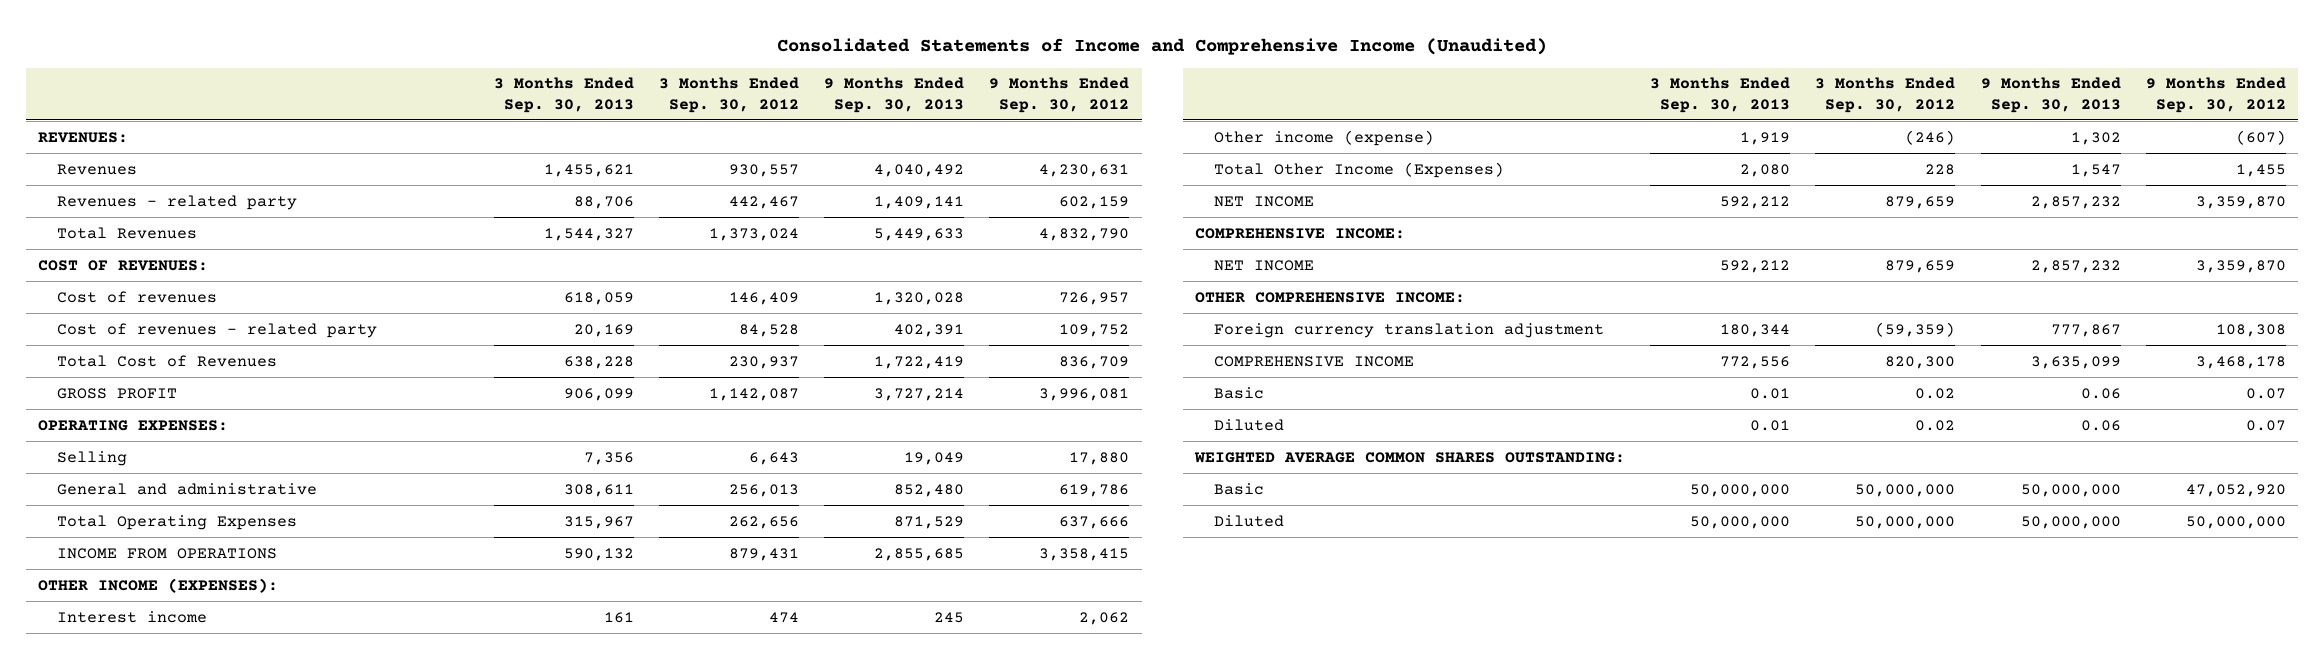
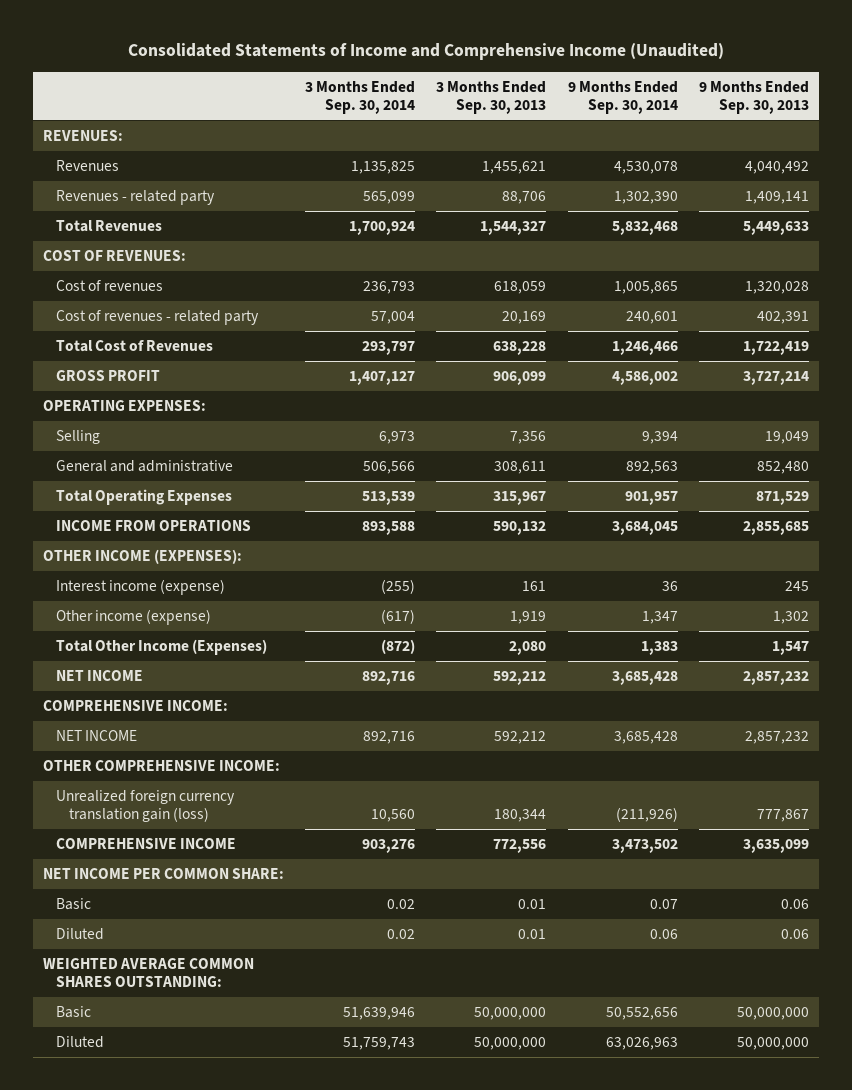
[658,77,799,113] 3 Months Ended Sep. 30, 2012 -> none
[988,77,1129,113] 9 Months Ended Sep. 30, 2012 -> none
none -> [305,80,416,115] 3 Months Ended Sep. 30, 2014
none -> [567,80,678,115] 9 Months Ended Sep. 30, 2014
[57,610,208,623] Interest income -> [56,578,226,595] Interest income (expense)
[1213,322,1604,338] Foreign currency translation adjustment -> [56,789,236,823] Unrealized foreign currency translation gain (loss)
none -> [43,867,285,879] NET INCOME PER COMMON SHARE:

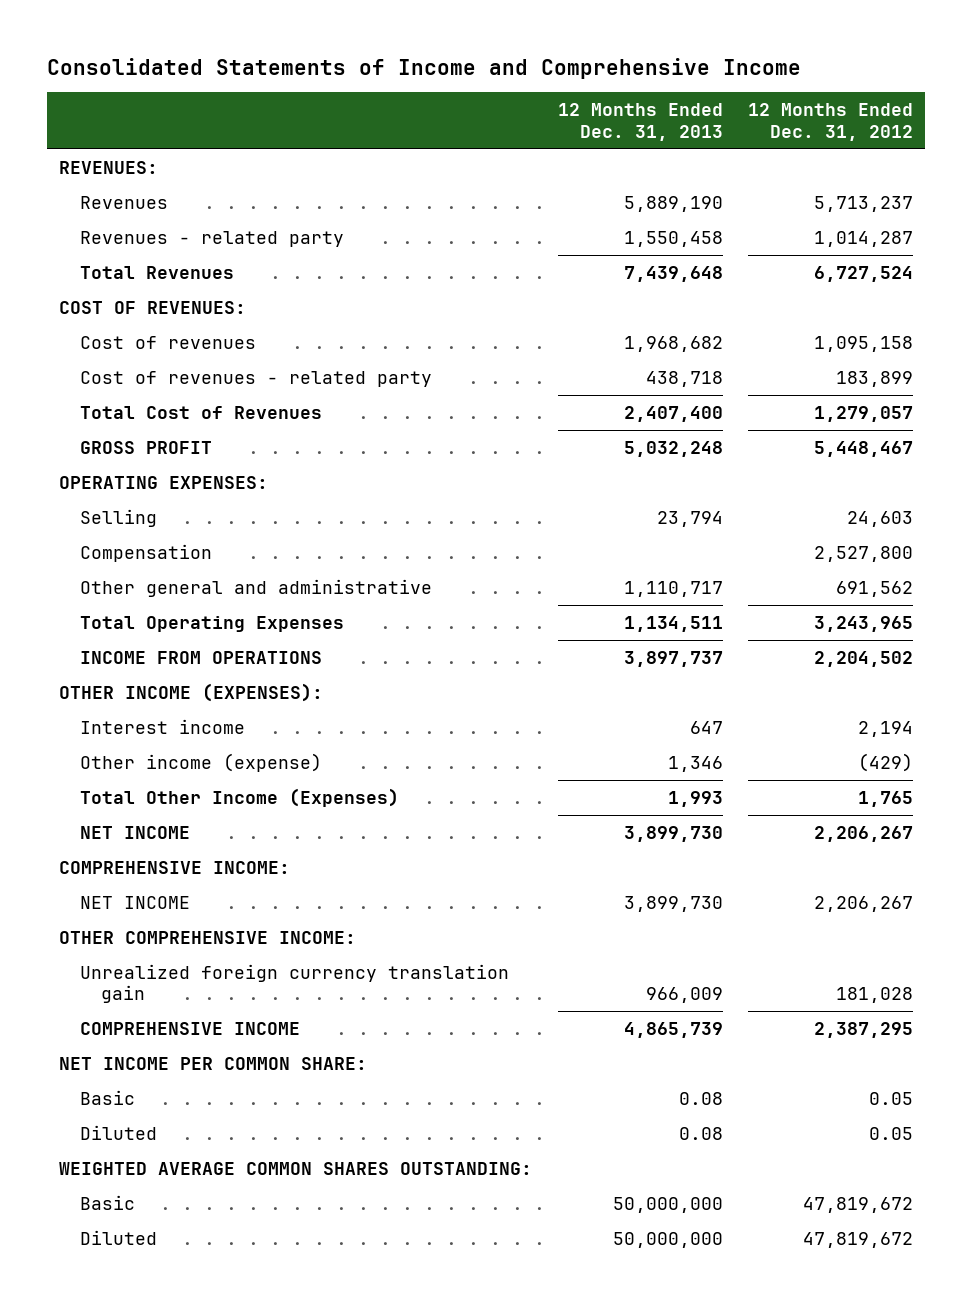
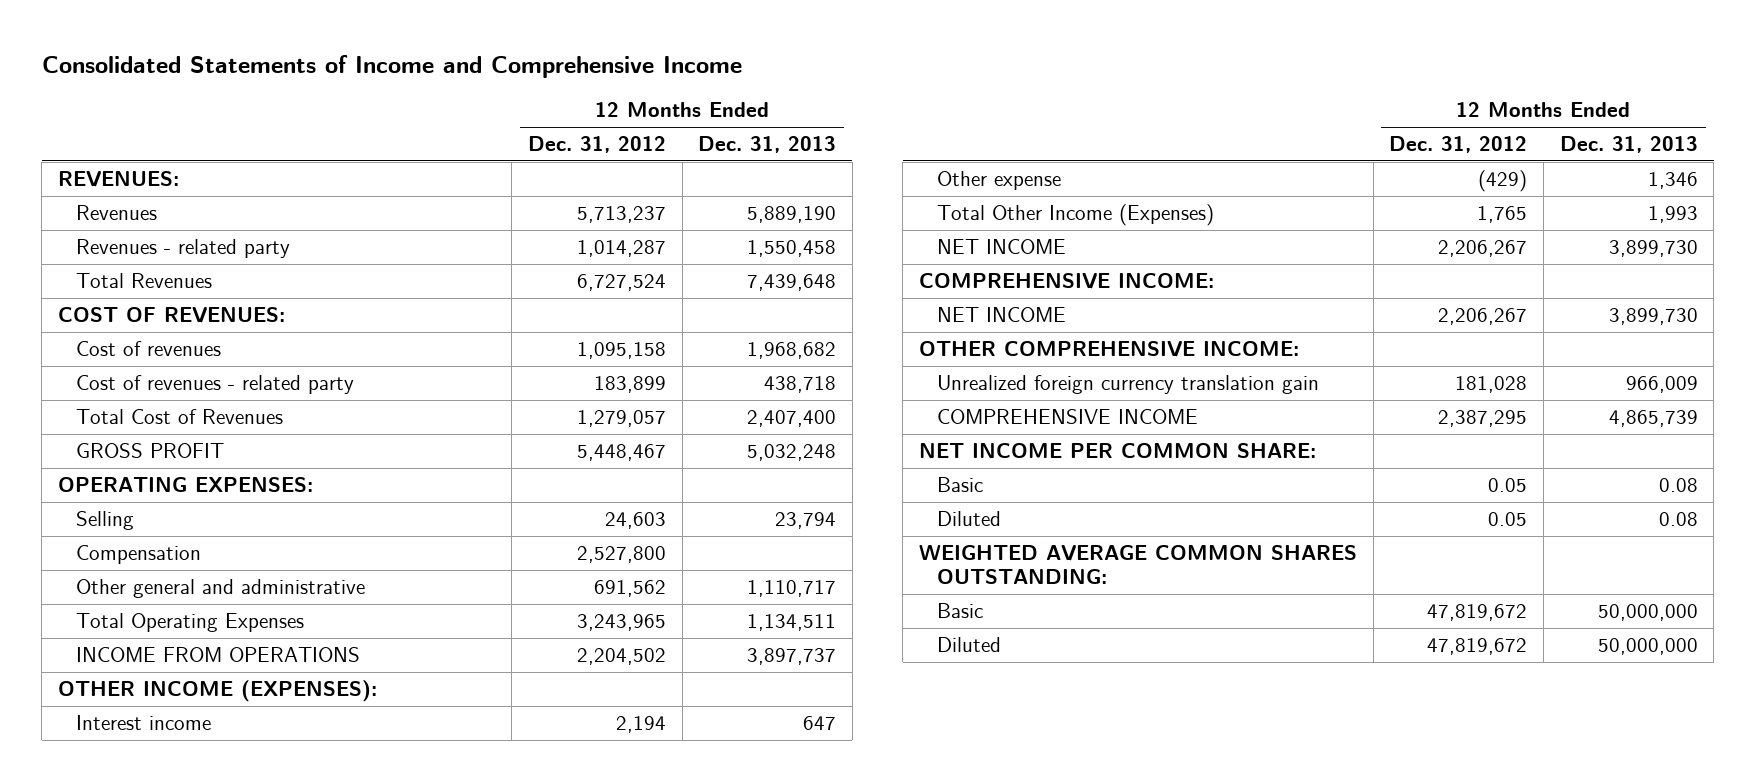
[80,752,323,772] Other income (expense) -> [937,170,1062,190] Other expense

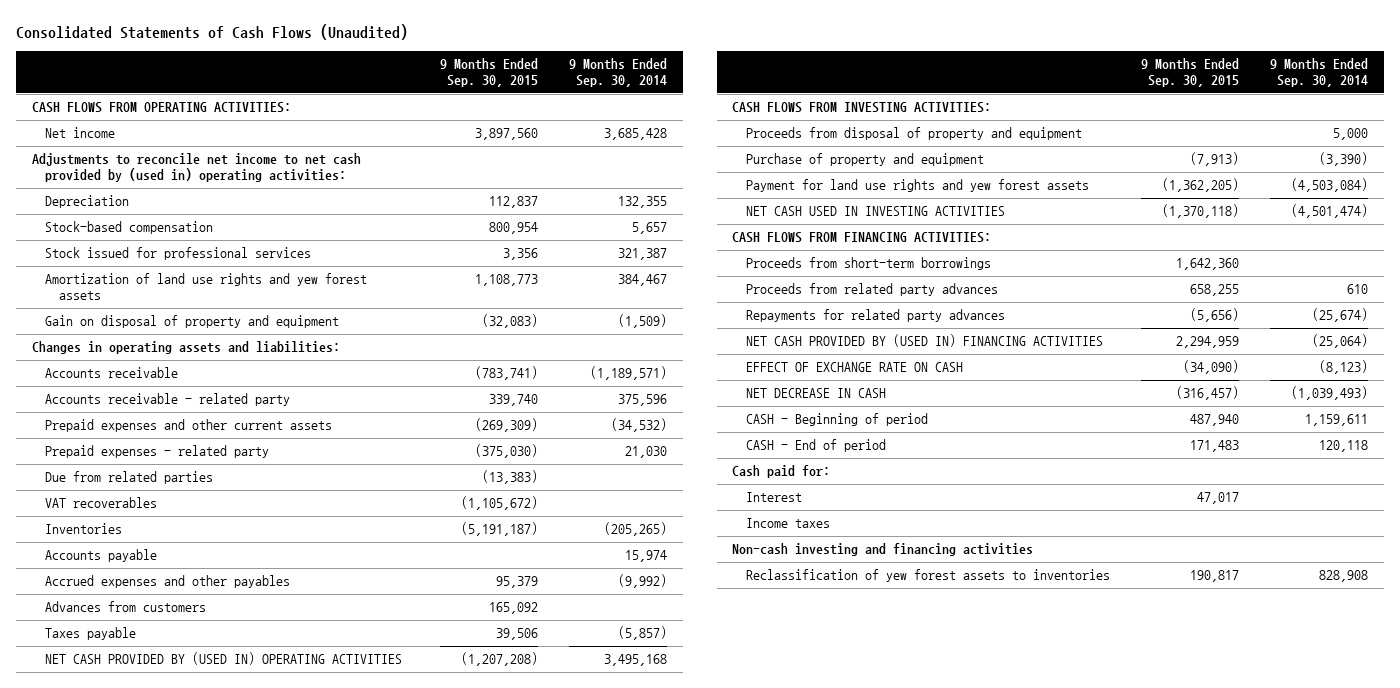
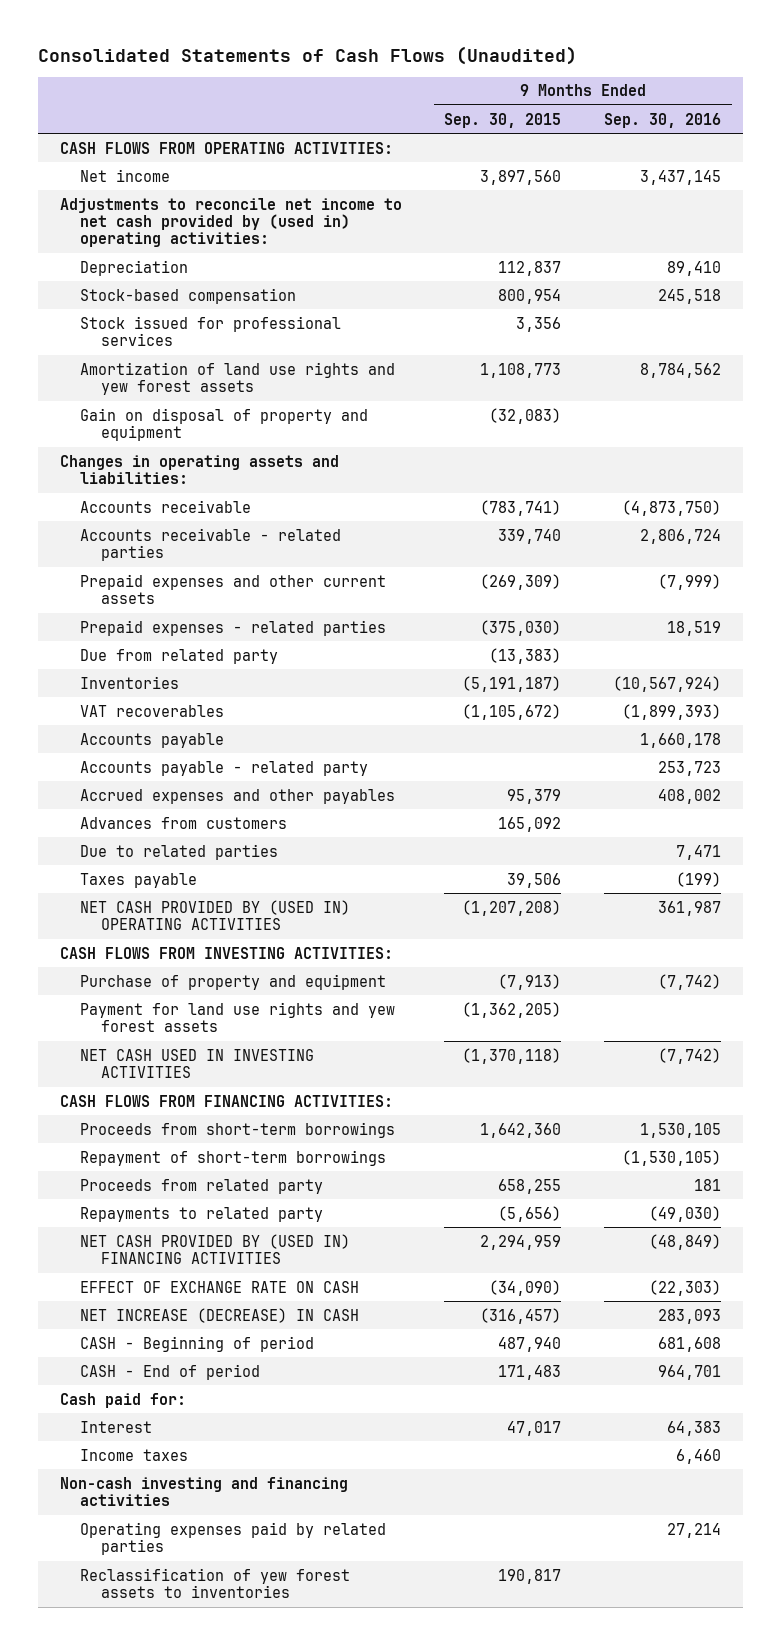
[569,58,668,88] 9 Months Ended Sep. 30, 2014 -> none
none -> [604,112,722,128] Sep. 30, 2016
[45,393,291,407] Accounts receivable - related party -> [80,527,342,562] Accounts receivable - related parties
[45,445,270,459] Prepaid expenses - related party -> [80,619,387,636] Prepaid expenses - related parties
[45,471,214,485] Due from related parties -> [80,648,279,664] Due from related party
[45,497,158,509] VAT recoverables -> [80,704,225,717] VAT recoverables
none -> [80,760,369,776] Accounts payable - related party
none -> [80,843,279,860] Due to related parties
[746,127,1083,141] Proceeds from disposal of property and equipment -> none
none -> [80,1149,387,1166] Repayment of short-term borrowings
[746,283,999,297] Proceeds from related party advances -> [80,1178,324,1194] Proceeds from related party
[746,309,1006,323] Repayments for related party advances -> [80,1206,324,1222] Repayments to related party
[746,388,887,399] NET DECREASE IN CASH -> [80,1307,360,1323] NET INCREASE (DECREASE) IN CASH
none -> [80,1521,387,1556] Operating expenses paid by related parties

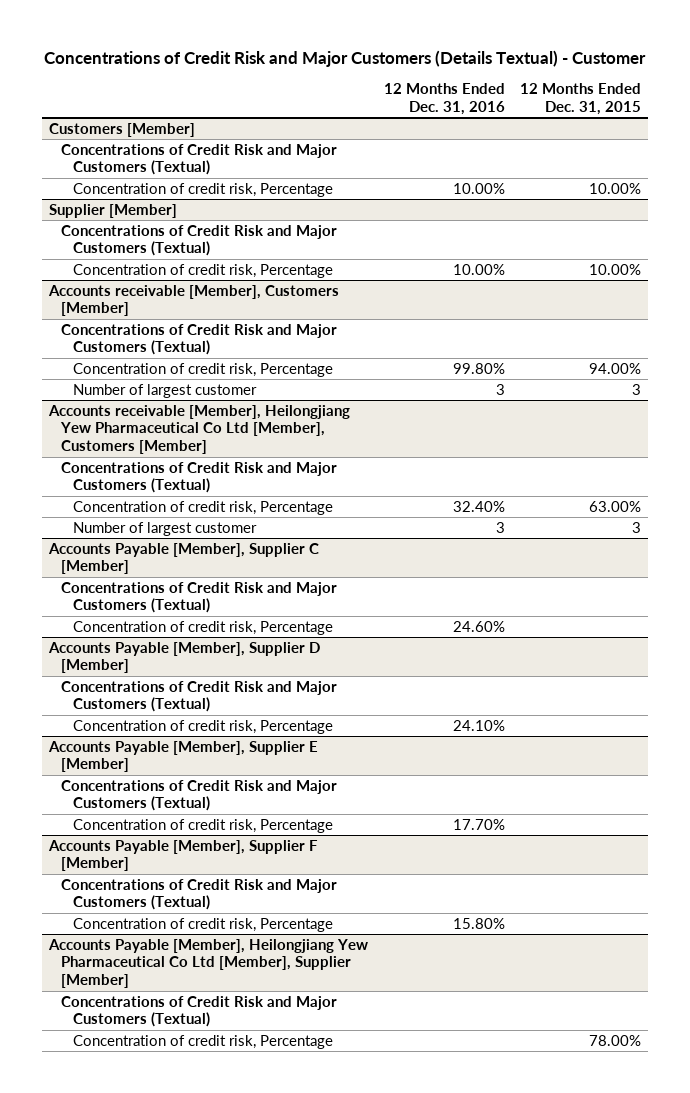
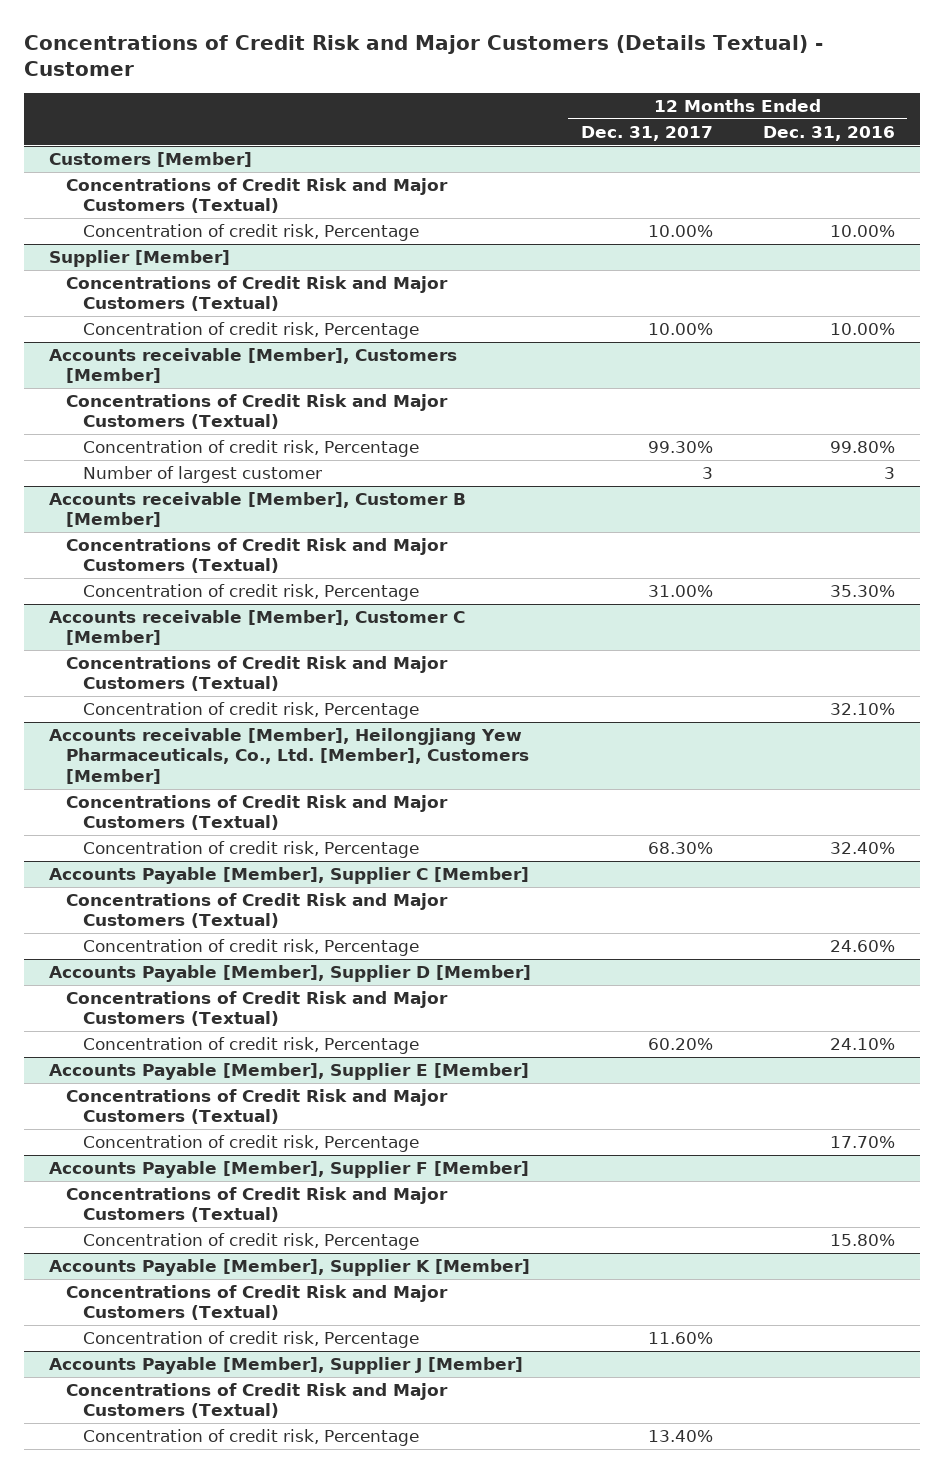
[519,82,641,115] 12 Months Ended Dec. 31, 2015 -> none
none -> [580,125,713,141] Dec. 31, 2017
[48,404,351,455] Accounts receivable [Member], Heilongjiang Yew Pharmaceutical Co Ltd [Member], Customers [Member] -> none
none -> [48,492,466,528] Accounts receivable [Member], Customer B [Member]
none -> [82,584,419,602] Concentration of credit risk, Percentage
none -> [48,610,465,646] Accounts receivable [Member], Customer C [Member]
none -> [65,656,448,692] Concentrations of Credit Risk and Major Customers (Textual)
none -> [82,702,419,720] Concentration of credit risk, Percentage
none -> [48,728,529,784] Accounts receivable [Member], Heilongjiang Yew Pharmaceuticals, Co., Ltd. [Member], Customers [Member]
none -> [65,795,448,831] Concentrations of Credit Risk and Major Customers (Textual)
[73,521,258,536] Number of largest customer -> none
[48,938,369,989] Accounts Payable [Member], Heilongjiang Yew Pharmaceutical Co Ltd [Member], Supplier [Member] -> none
none -> [48,1259,530,1277] Accounts Payable [Member], Supplier K [Member]
none -> [48,1357,523,1375] Accounts Payable [Member], Supplier J [Member]
none -> [65,1383,448,1419] Concentrations of Credit Risk and Major Customers (Textual)
none -> [82,1429,419,1447] Concentration of credit risk, Percentage

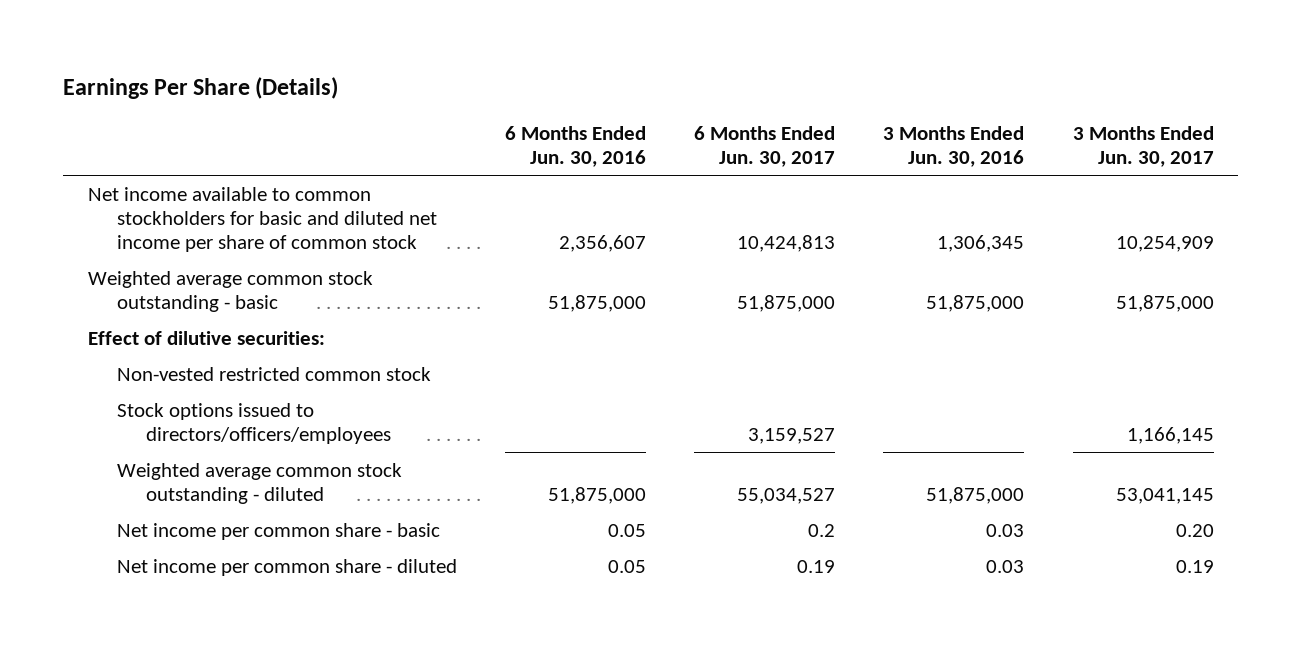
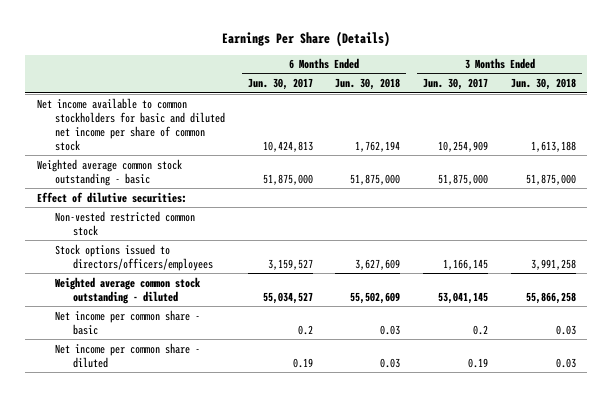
[505,125,647,168] 6 Months Ended Jun. 30, 2016 -> none
[883,125,1025,168] 3 Months Ended Jun. 30, 2016 -> none
none -> [335,78,401,91] Jun. 30, 2018
none -> [510,78,576,91] Jun. 30, 2018
[1175,523,1214,537] 0.20 -> [473,324,489,335] 0.2

